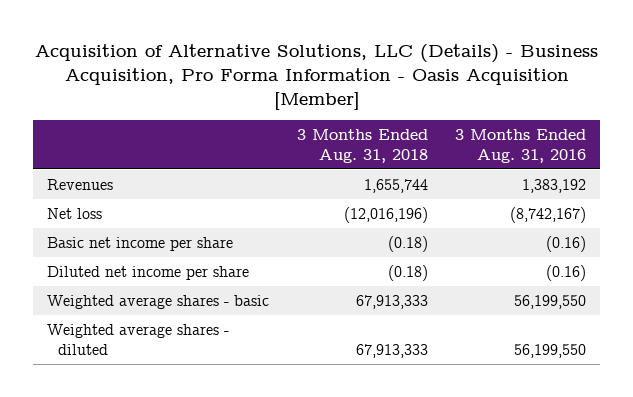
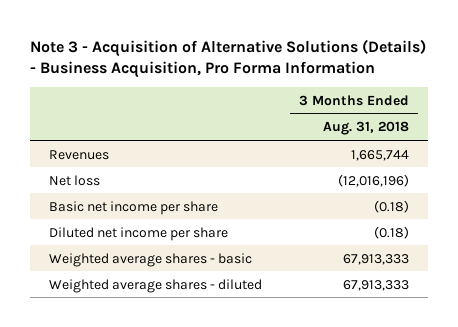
[34,43,598,110] Acquisition of Alternative Solutions, LLC (Details) - Business Acquisition, Pro Forma Information - Oasis Acquisition [Member] -> [29,38,426,79] Note 3 - Acquisition of Alternative Solutions (Details) - Business Acquisition, Pro Forma Information
[455,128,587,163] 3 Months Ended Aug. 31, 2016 -> none
[363,178,428,193] 1,655,744 -> [351,149,410,161] 1,665,744

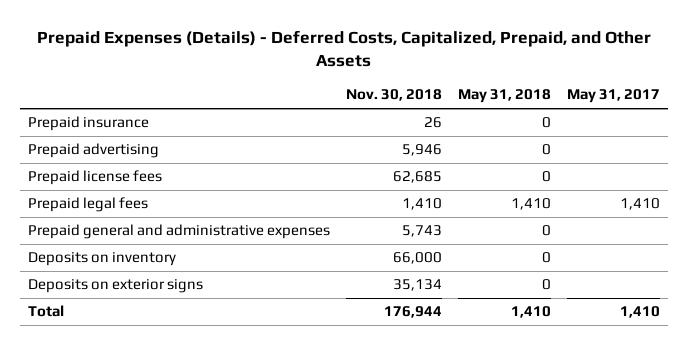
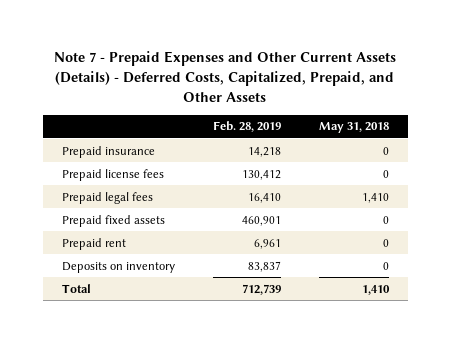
[36,29,651,68] Prepaid Expenses (Details) - Deferred Costs, Capitalized, Prepaid, and Other Assets -> [54,51,397,102] Note 7 - Prepaid Expenses and Other Current Assets (Details) - Deferred Costs, Capitalized, Prepaid, and Other Assets
[345,89,442,102] Nov. 30, 2018 -> none
[566,89,660,104] May 31, 2017 -> none
none -> [212,121,281,133] Feb. 28, 2019
[27,143,159,159] Prepaid advertising -> none
[27,224,330,240] Prepaid general and administrative expenses -> none
none -> [61,214,165,227] Prepaid fixed assets
none -> [61,237,126,250] Prepaid rent
[27,279,203,294] Deposits on exterior signs -> none

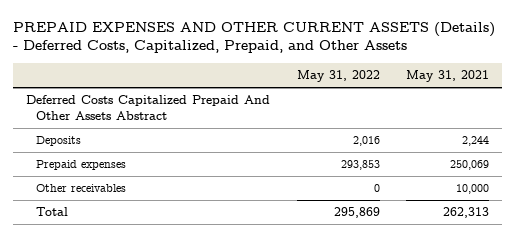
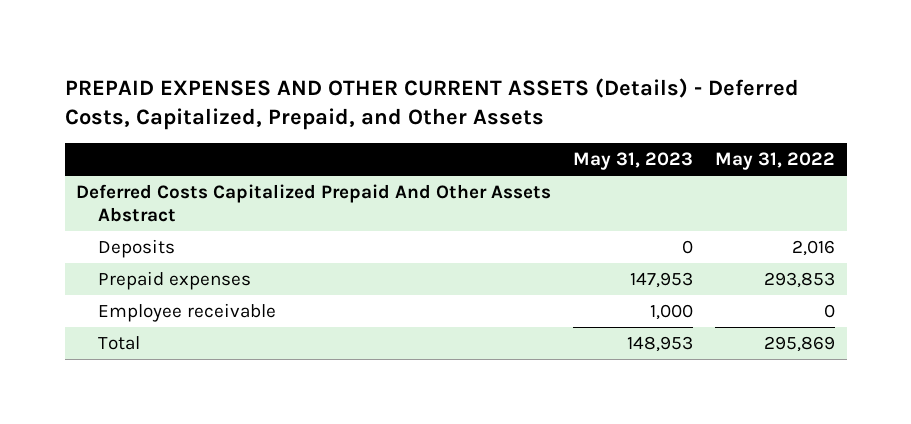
[406,69,490,82] May 31, 2021 -> none
none -> [573,152,694,171] May 31, 2023
[35,184,126,193] Other receivables -> [97,303,276,323] Employee receivable

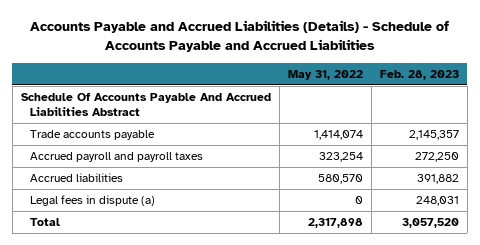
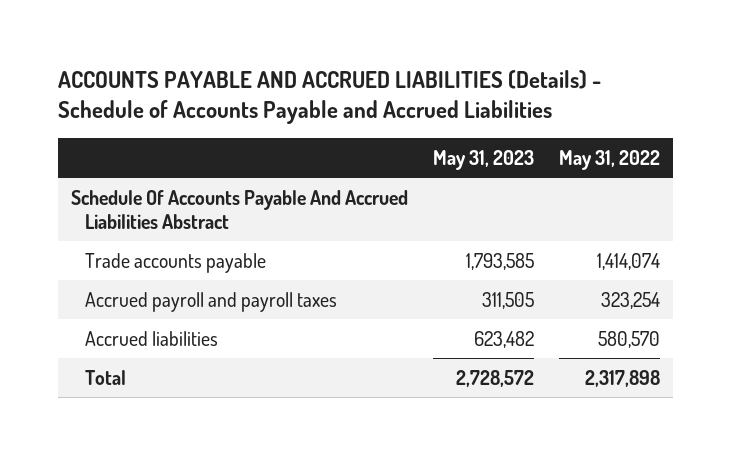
[29,20,449,53] Accounts Payable and Accrued Liabilities (Details) - Schedule of Accounts Payable and Accrued Liabilities -> [58,70,602,125] ACCOUNTS PAYABLE AND ACCRUED LIABILITIES (Details) - Schedule of Accounts Payable and Accrued Liabilities
[379,69,459,80] Feb. 28, 2023 -> none
none -> [432,149,534,170] May 31, 2023
[30,195,156,207] Legal fees in dispute (a) -> none

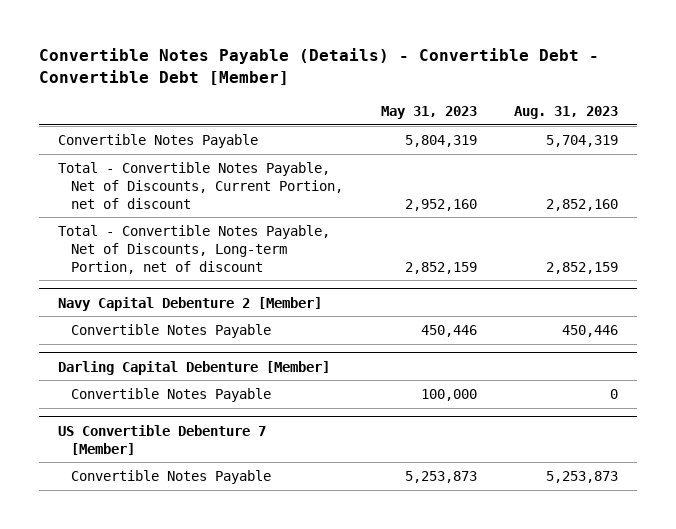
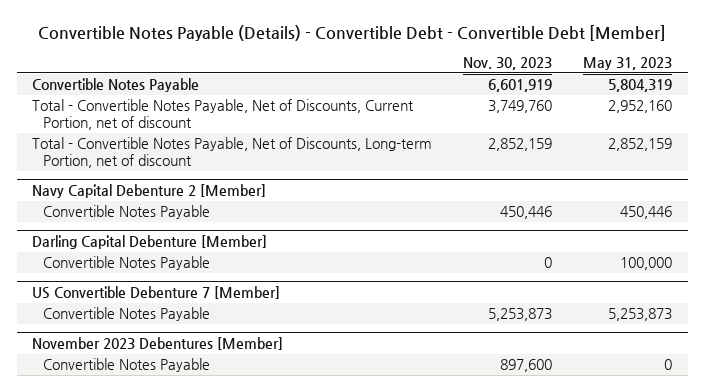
[514,106,619,120] Aug. 31, 2023 -> none
none -> [463,56,553,70] Nov. 30, 2023
none -> [32,336,284,350] November 2023 Debentures [Member]
none -> [42,358,210,373] Convertible Notes Payable

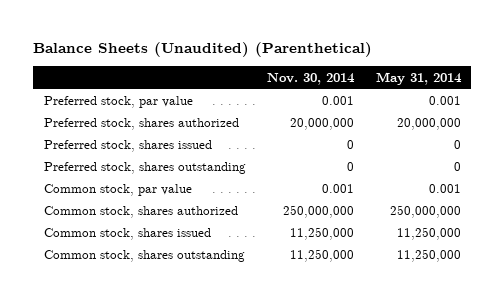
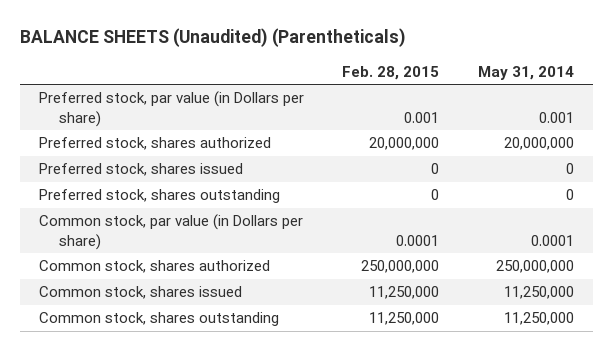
[32,42,372,58] Balance Sheets (Unaudited) (Parenthetical) -> [19,28,406,48] BALANCE SHEETS (Unaudited) (Parentheticals)
[267,72,356,85] Nov. 30, 2014 -> none
none -> [342,65,440,80] Feb. 28, 2015
[43,95,193,108] Preferred stock, par value -> [38,91,304,127] Preferred stock, par value (in Dollars per share)
[43,183,192,196] Common stock, par value -> [38,214,303,250] Common stock, par value (in Dollars per share)
[428,183,461,193] 0.001 -> [530,234,574,246] 0.0001

